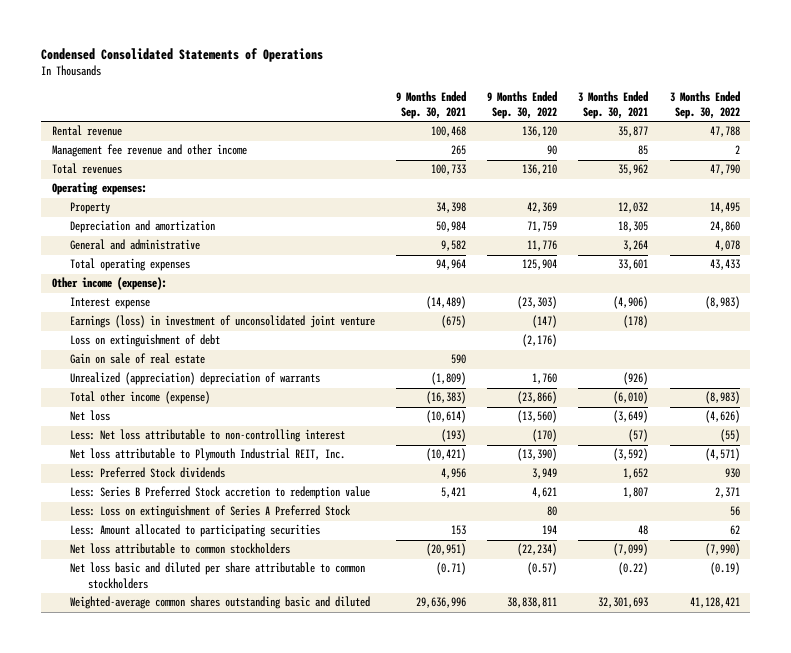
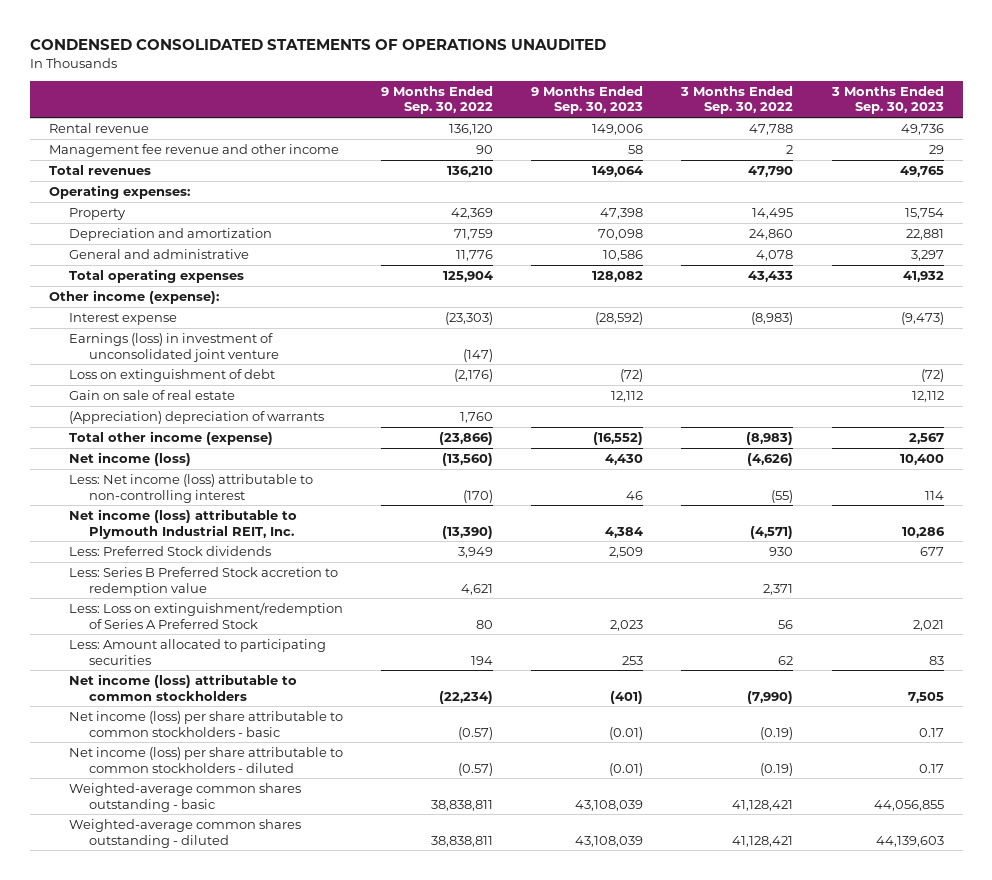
[40,48,323,63] Condensed Consolidated Statements of Operations -> [29,39,606,51] CONDENSED CONSOLIDATED STATEMENTS OF OPERATIONS UNAUDITED
[396,90,467,120] 9 Months Ended Sep. 30, 2021 -> none
[578,90,649,120] 3 Months Ended Sep. 30, 2021 -> none
none -> [531,85,644,115] 9 Months Ended Sep. 30, 2023
none -> [830,85,944,115] 3 Months Ended Sep. 30, 2023
[69,372,320,386] Unrealized (appreciation) depreciation of warrants -> [68,410,324,424] (Appreciation) depreciation of warrants
[69,410,110,422] Net loss -> [68,451,191,466] Net income (loss)
[69,429,345,443] Less: Net loss attributable to non-controlling interest -> [68,473,313,503] Less: Net income (loss) attributable to non-controlling interest
[69,448,345,462] Net loss attributable to Plymouth Industrial REIT, Inc. -> [68,508,297,539] Net income (loss) attributable to Plymouth Industrial REIT, Inc.
[69,505,351,519] Less: Loss on extinguishment of Series A Preferred Stock -> [68,601,343,629] Less: Loss on extinguishment/redemption of Series A Preferred Stock
[69,543,290,555] Net loss attributable to common stockholders -> [68,673,297,701] Net income (loss) attributable to common stockholders
[69,562,365,589] Net loss basic and diluted per share attributable to common stockholders -> [68,710,343,737] Net income (loss) per share attributable to common stockholders - basic
none -> [68,746,343,773] Net income (loss) per share attributable to common stockholders - diluted
[69,596,370,610] Weighted-average common shares outstanding basic and diluted -> [68,782,301,812] Weighted-average common shares outstanding - basic
none -> [68,818,301,848] Weighted-average common shares outstanding - diluted

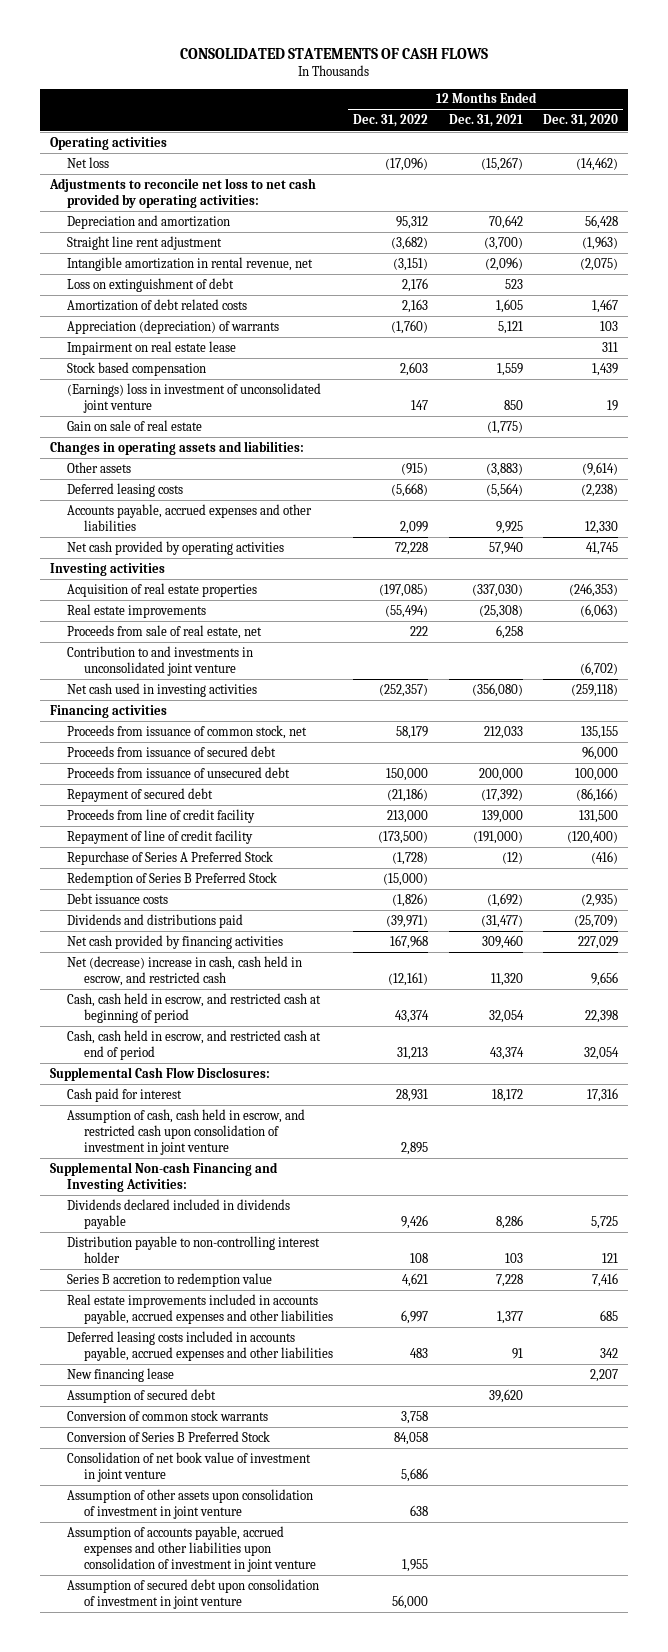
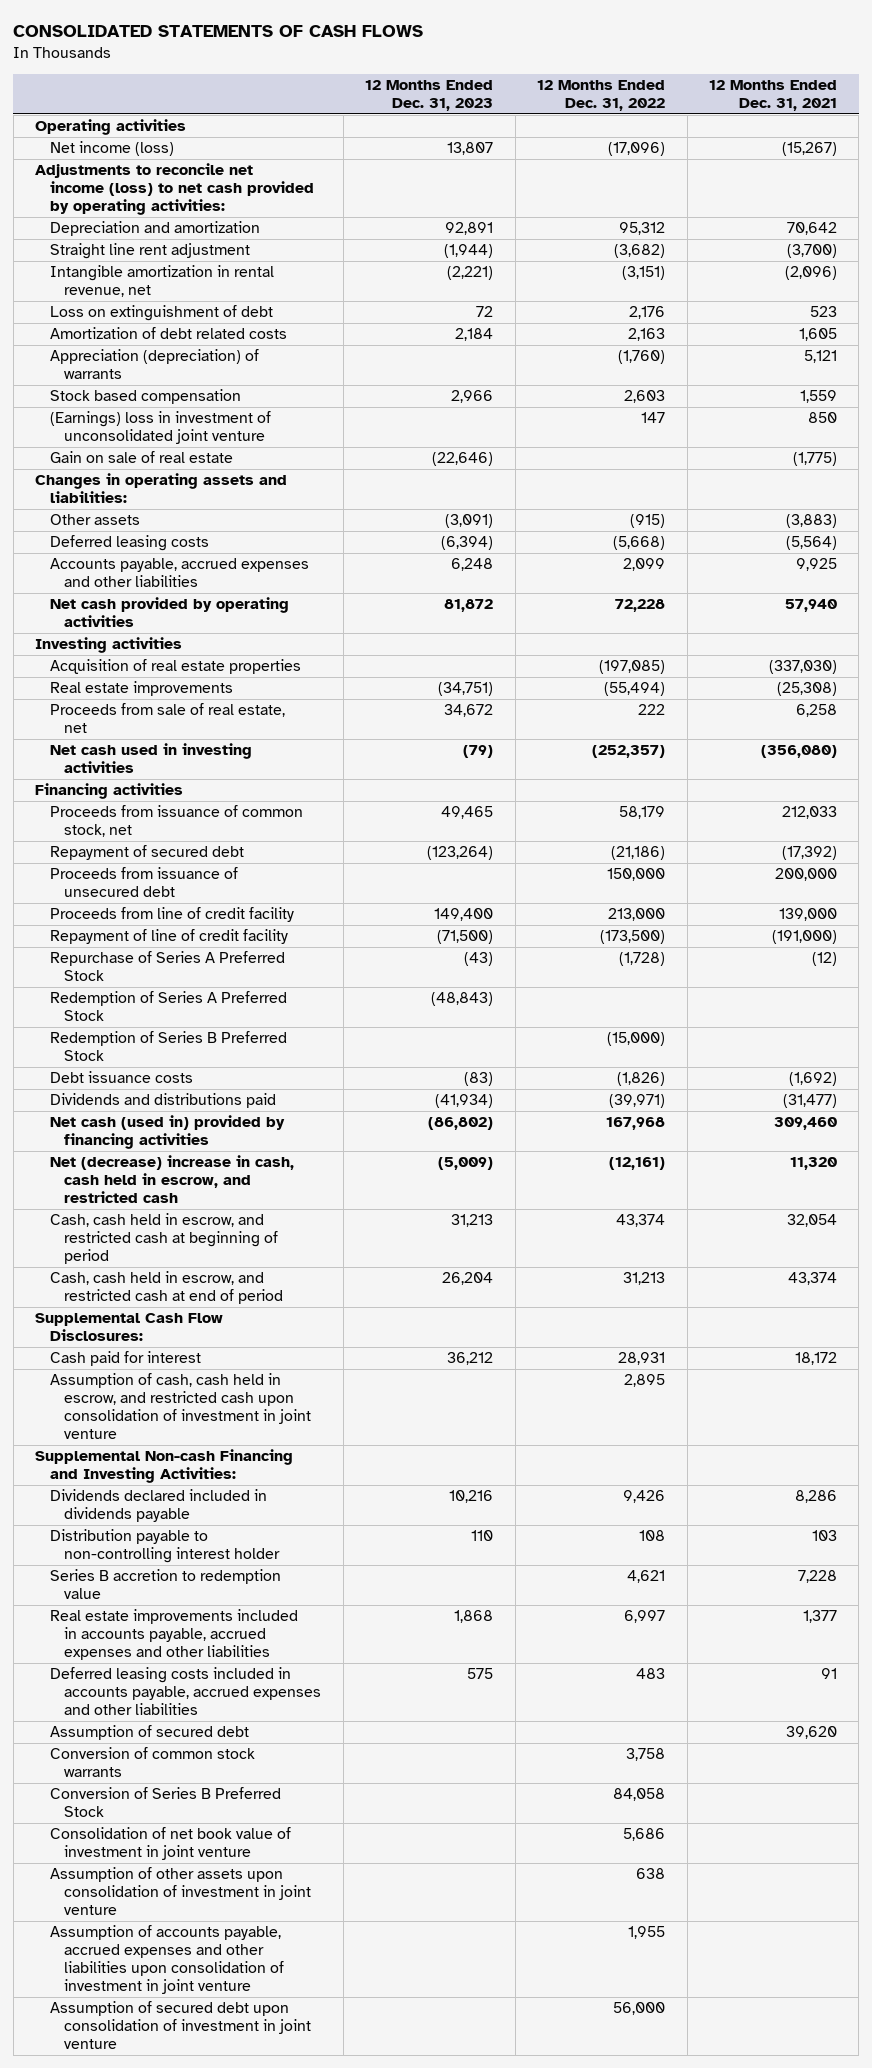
[543,114,619,128] Dec. 31, 2020 -> none
none -> [365,80,494,111] 12 Months Ended Dec. 31, 2023
[66,156,109,168] Net loss -> [49,141,174,157] Net income (loss)
[49,177,317,208] Adjustments to reconcile net loss to net cash provided by operating activities: -> [35,163,314,216] Adjustments to reconcile net income (loss) to net cash provided by operating activities:
[66,340,236,355] Impairment on real estate lease -> none
[66,645,253,676] Contribution to and investments in unconsolidated joint venture -> none
[66,745,276,757] Proceeds from issuance of secured debt -> none
[66,766,290,778] Proceeds from issuance of unsecured debt -> [49,867,238,898] Proceeds from issuance of unsecured debt
none -> [49,991,287,1022] Redemption of Series A Preferred Stock
[66,934,283,949] Net cash provided by financing activities -> [49,1115,285,1150] Net cash (used in) provided by financing activities
[66,1367,174,1382] New financing lease -> none

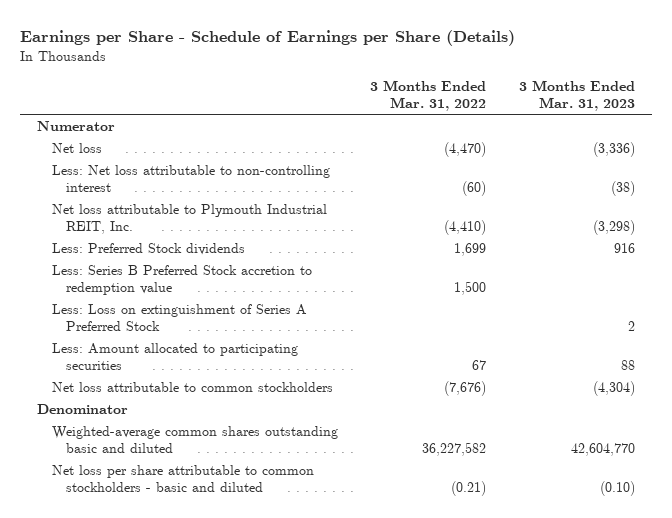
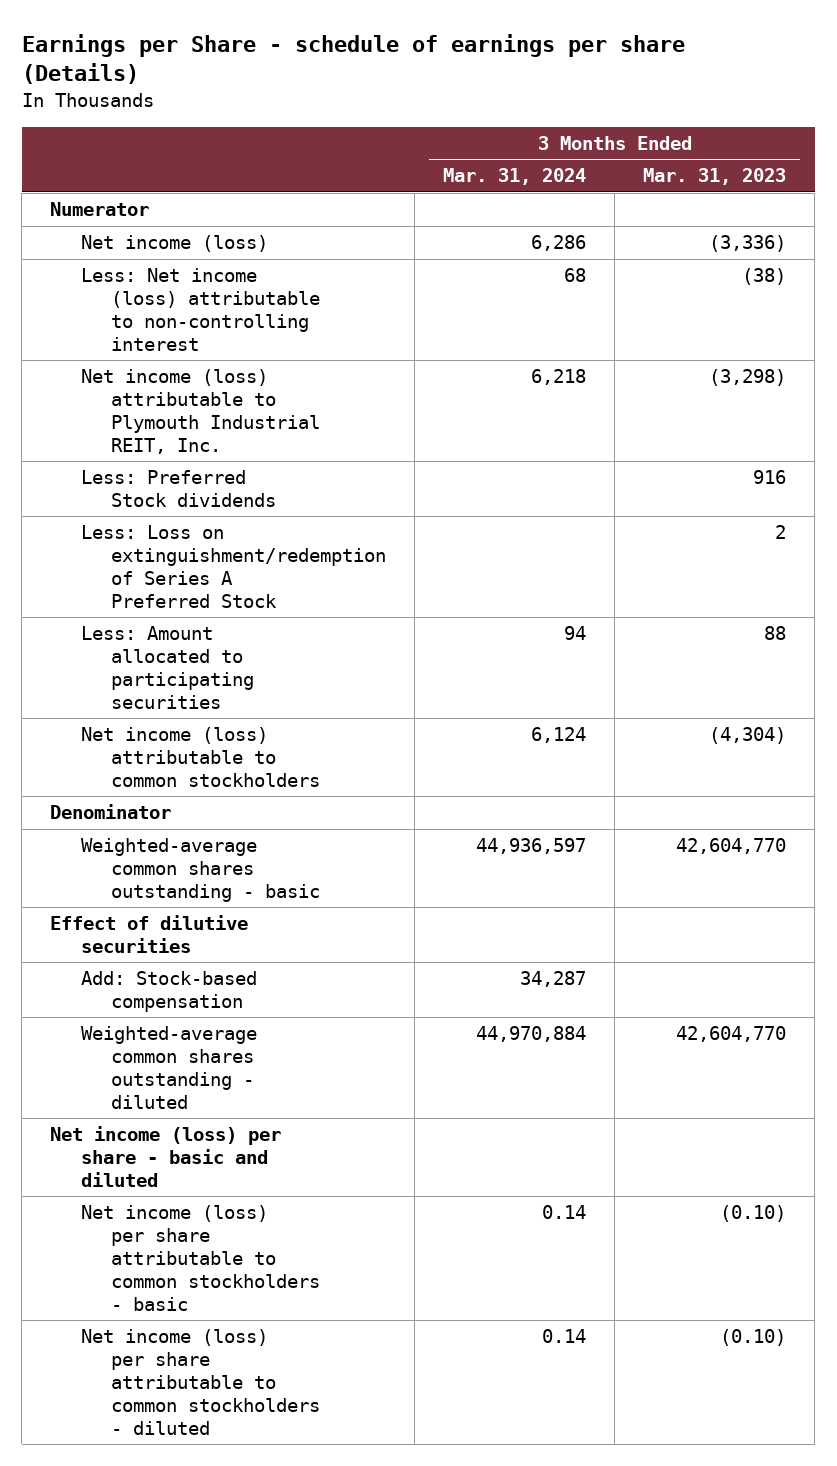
[20,30,516,47] Earnings per Share - Schedule of Earnings per Share (Details) -> [21,33,685,85] Earnings per Share - schedule of earnings per share (Details)
[370,80,487,112] 3 Months Ended Mar. 31, 2022 -> none
none -> [443,168,587,186] Mar. 31, 2024
[51,142,102,153] Net loss -> [80,235,268,253] Net income (loss)
[51,164,330,193] Less: Net loss attributable to non-controlling interest -> [80,268,320,351] Less: Net income (loss) attributable to non-controlling interest
[51,203,327,235] Net loss attributable to Plymouth Industrial REIT, Inc. -> [80,369,320,454] Net income (loss) attributable to Plymouth Industrial REIT, Inc.
[51,264,312,296] Less: Series B Preferred Stock accretion to redemption value -> none
[51,303,307,332] Less: Loss on extinguishment of Series A Preferred Stock -> [80,525,386,608] Less: Loss on extinguishment/redemption of Series A Preferred Stock
[51,381,333,392] Net loss attributable to common stockholders -> [80,727,320,787] Net income (loss) attributable to common stockholders
[51,425,338,454] Weighted-average common shares outstanding basic and diluted -> [80,838,320,902] Weighted-average common shares outstanding - basic
none -> [50,915,249,954] Effect of dilutive securities
none -> [80,971,257,1013] Add: Stock-based compensation
none -> [80,1026,257,1109] Weighted-average common shares outstanding - diluted
none -> [50,1126,282,1187] Net income (loss) per share - basic and diluted
[51,464,314,493] Net loss per share attributable to common stockholders - basic and diluted -> [80,1205,320,1311] Net income (loss) per share attributable to common stockholders - basic
none -> [80,1329,320,1435] Net income (loss) per share attributable to common stockholders - diluted

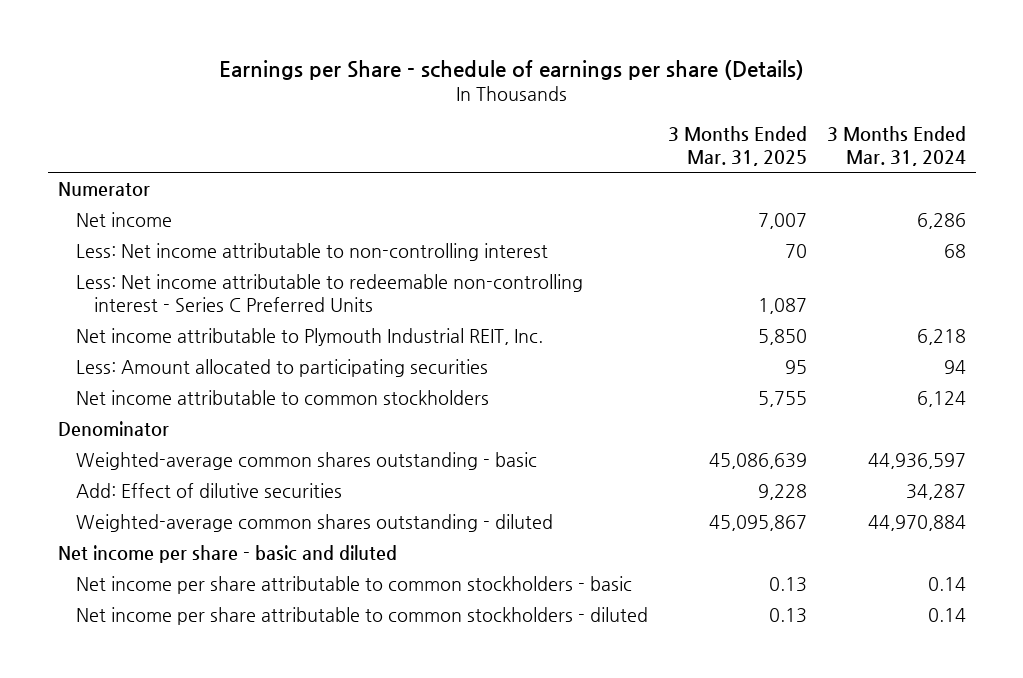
[643,168,787,186] Mar. 31, 2023 -> none
none -> [667,126,807,167] 3 Months Ended Mar. 31, 2025
[80,470,276,508] Less: Preferred Stock dividends -> none
[80,525,386,608] Less: Loss on extinguishment/redemption of Series A Preferred Stock -> none
[80,235,268,253] Net income (loss) -> [75,211,172,227] Net income
[80,268,320,351] Less: Net income (loss) attributable to non-controlling interest -> [75,242,548,261] Less: Net income attributable to non-controlling interest
none -> [75,273,583,312] Less: Net income attributable to redeemable non-controlling interest - Series C Preferred Units
[80,369,320,454] Net income (loss) attributable to Plymouth Industrial REIT, Inc. -> [75,327,543,346] Net income attributable to Plymouth Industrial REIT, Inc.
[80,727,320,787] Net income (loss) attributable to common stockholders -> [75,389,489,405] Net income attributable to common stockholders
[50,915,249,954] Effect of dilutive securities -> none
[80,971,257,1013] Add: Stock-based compensation -> [75,482,342,498] Add: Effect of dilutive securities
[50,1126,282,1187] Net income (loss) per share - basic and diluted -> [57,544,397,563] Net income per share - basic and diluted
[80,1205,320,1311] Net income (loss) per share attributable to common stockholders - basic -> [75,575,632,594] Net income per share attributable to common stockholders - basic
[80,1329,320,1435] Net income (loss) per share attributable to common stockholders - diluted -> [75,606,648,625] Net income per share attributable to common stockholders - diluted

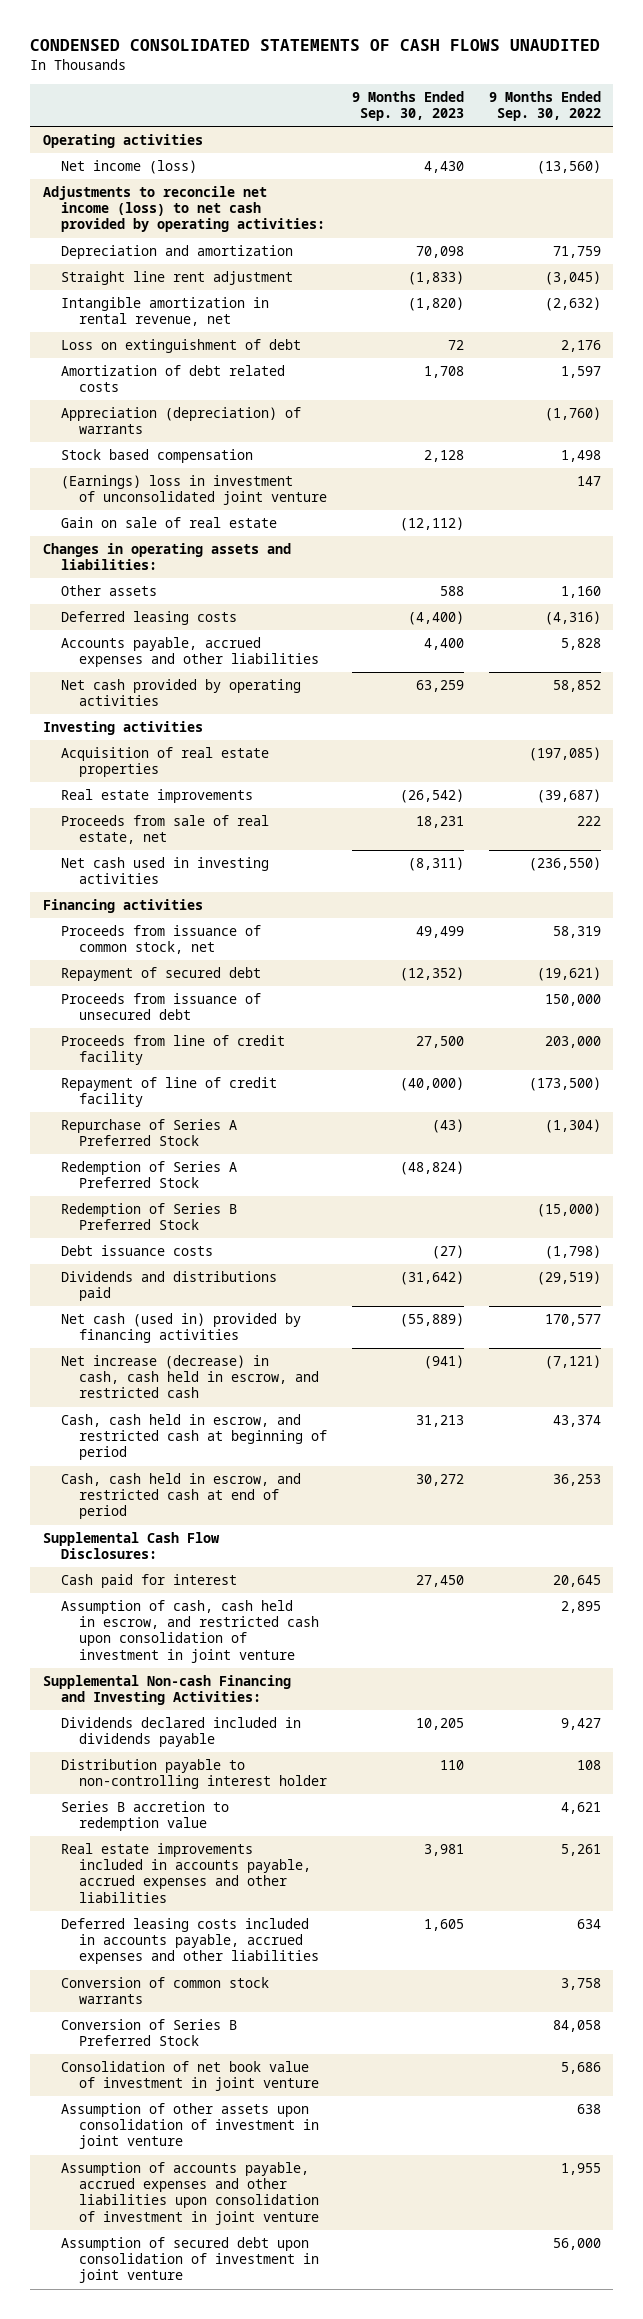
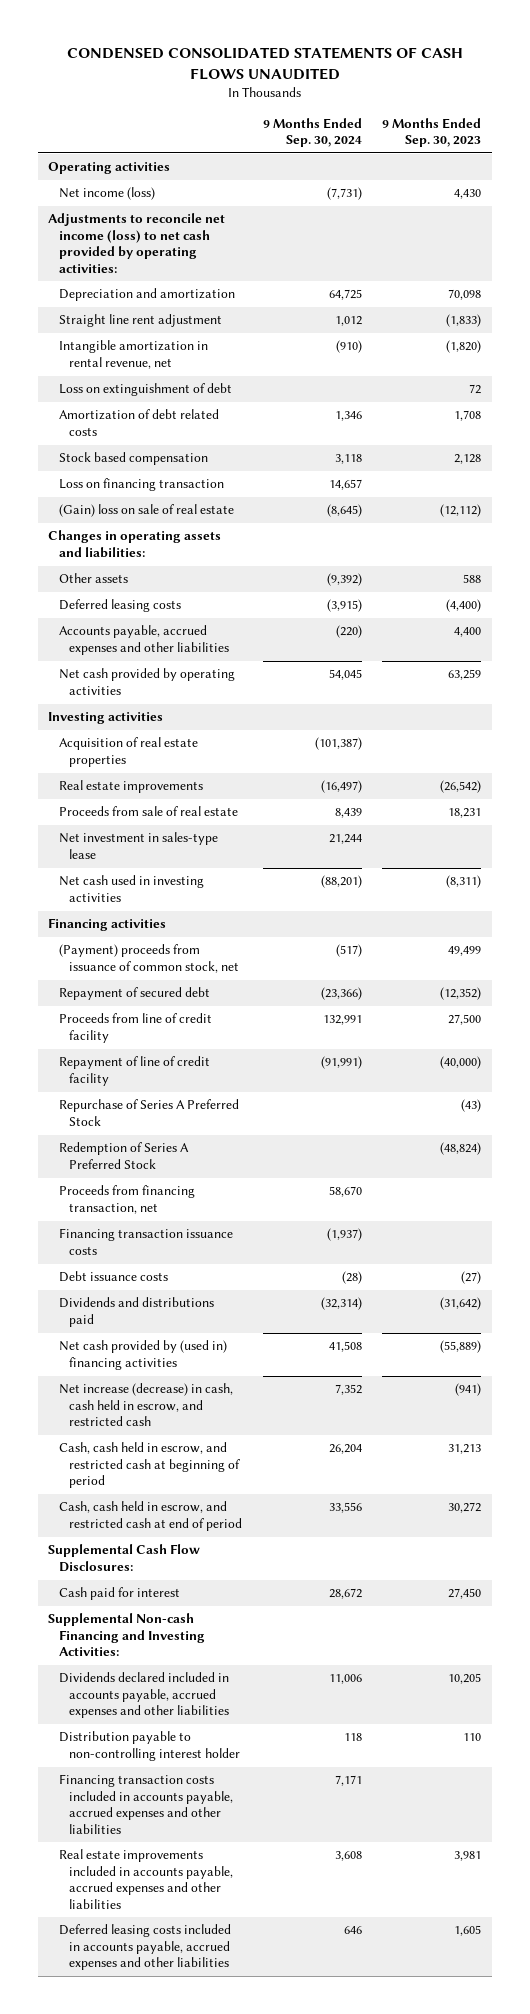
[488,90,601,121] 9 Months Ended Sep. 30, 2022 -> none
none -> [262,117,362,148] 9 Months Ended Sep. 30, 2024
[60,406,301,435] Appreciation (depreciation) of warrants -> none
[60,474,328,506] (Earnings) loss in investment of unconsolidated joint venture -> none
none -> [58,478,224,492] Loss on financing transaction
[60,516,277,528] Gain on sale of real estate -> [58,504,234,518] (Gain) loss on sale of real estate
[60,814,269,845] Proceeds from sale of real estate, net -> [58,806,238,817] Proceeds from sale of real estate
none -> [58,832,218,859] Net investment in sales-type lease
[60,924,261,955] Proceeds from issuance of common stock, net -> [58,944,240,973] (Payment) proceeds from issuance of common stock, net
[60,992,261,1021] Proceeds from issuance of unsecured debt -> none
[60,1202,237,1231] Redemption of Series B Preferred Stock -> none
none -> [58,1185,195,1214] Proceeds from financing transaction, net
none -> [58,1228,233,1255] Financing transaction issuance costs
[60,1312,301,1344] Net cash (used in) provided by financing activities -> [58,1340,227,1370] Net cash provided by (used in) financing activities
[60,1599,320,1663] Assumption of cash, cash held in escrow, and restricted cash upon consolidation of investment in joint venture -> none
[60,1716,301,1748] Dividends declared included in dividends payable -> [58,1672,230,1719] Dividends declared included in accounts payable, accrued expenses and other liabilities
[60,1800,229,1832] Series B accretion to redemption value -> none
none -> [58,1774,234,1834] Financing transaction costs included in accounts payable, accrued expenses and other liabilities
[60,1976,269,2005] Conversion of common stock warrants -> none
[60,2018,237,2047] Conversion of Series B Preferred Stock -> none
[60,2060,320,2092] Consolidation of net book value of investment in joint venture -> none
[60,2102,320,2150] Assumption of other assets upon consolidation of investment in joint venture -> none
[60,2161,320,2225] Assumption of accounts payable, accrued expenses and other liabilities upon consolidation of investment in joint venture -> none
[60,2236,320,2284] Assumption of secured debt upon consolidation of investment in joint venture -> none

